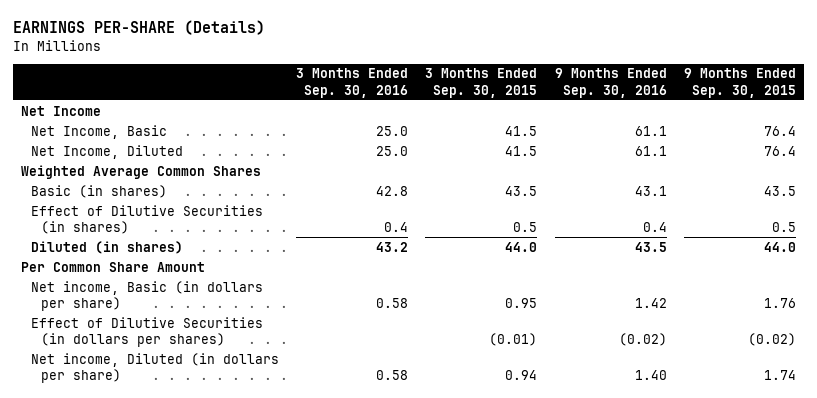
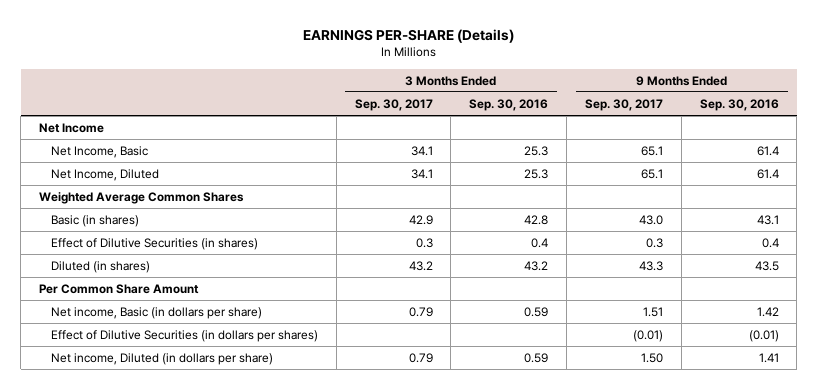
[425,68,538,98] 3 Months Ended Sep. 30, 2015 -> none
[683,68,796,98] 9 Months Ended Sep. 30, 2015 -> none
none -> [354,99,433,112] Sep. 30, 2017
none -> [584,99,663,112] Sep. 30, 2017
[376,125,409,136] 25.0 -> [524,146,549,157] 25.3
[634,125,667,136] 61.1 -> [756,146,779,157] 61.4
[376,145,409,156] 25.0 -> [524,169,549,180] 25.3
[634,145,667,156] 61.1 -> [756,169,779,180] 61.4
[376,298,409,309] 0.58 -> [524,307,549,318] 0.59
[618,333,667,347] (0.02) -> [748,330,779,343] (0.01)
[376,370,409,381] 0.58 -> [524,353,549,364] 0.59
[634,370,667,381] 1.40 -> [758,353,779,364] 1.41

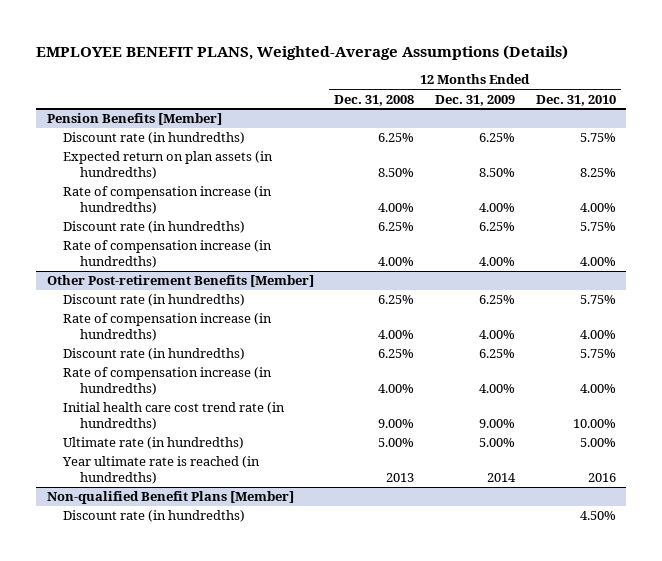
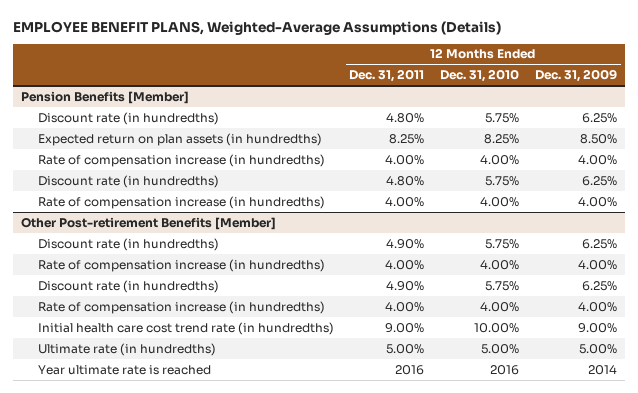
[334,94,415,106] Dec. 31, 2008 -> none
none -> [349,69,425,83] Dec. 31, 2011
[46,491,294,505] Non-qualified Benefit Plans [Member] -> none
[63,510,246,523] Discount rate (in hundredths) -> none
[62,456,261,484] Year ultimate rate is reached (in hundredths) -> [37,364,211,375] Year ultimate rate is reached

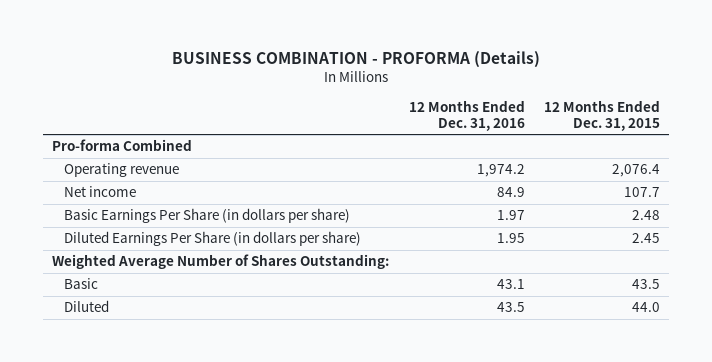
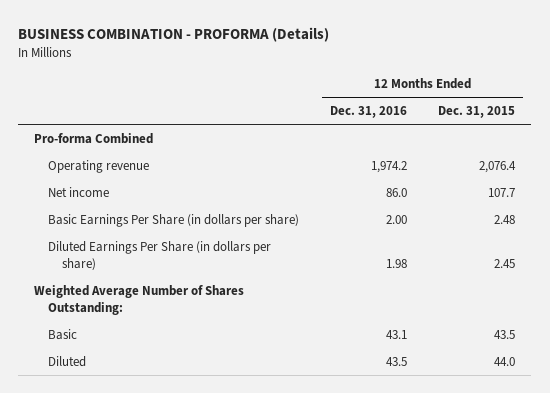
[496,187,525,198] 84.9 -> [386,187,408,197] 86.0
[496,210,525,221] 1.97 -> [386,214,408,224] 2.00
[496,233,525,244] 1.95 -> [386,258,408,268] 1.98

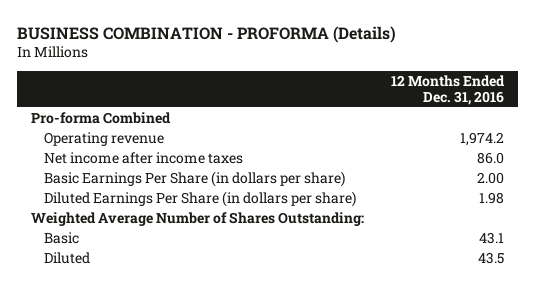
[438,106,516,119] Dec. 31, 2015 -> none
[48,186,110,197] Net income -> [44,151,244,164] Net income after income taxes

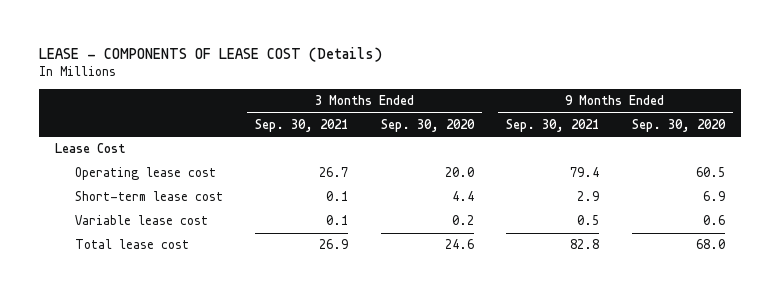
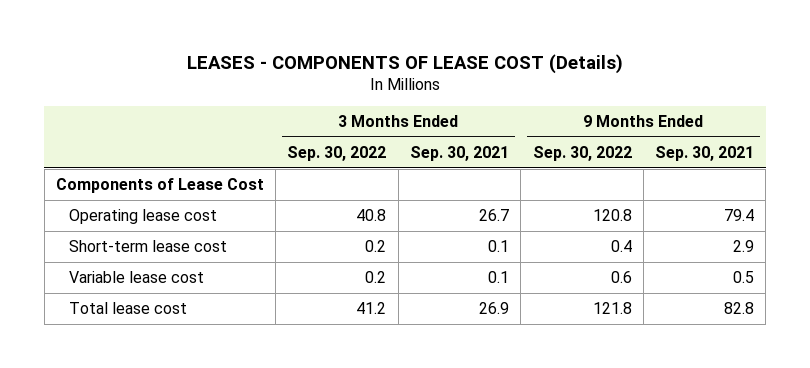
[39,46,383,62] LEASE - COMPONENTS OF LEASE COST (Details) -> [186,53,623,74] LEASES - COMPONENTS OF LEASE COST (Details)
[380,118,475,132] Sep. 30, 2020 -> none
[631,118,726,132] Sep. 30, 2020 -> none
none -> [287,145,387,161] Sep. 30, 2022
none -> [532,145,632,161] Sep. 30, 2022
[55,143,126,154] Lease Cost -> [55,178,264,194] Components of Lease Cost

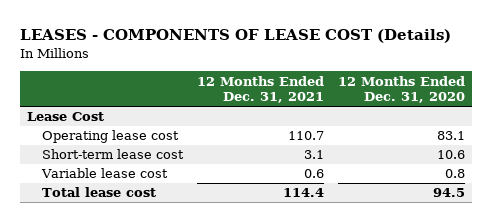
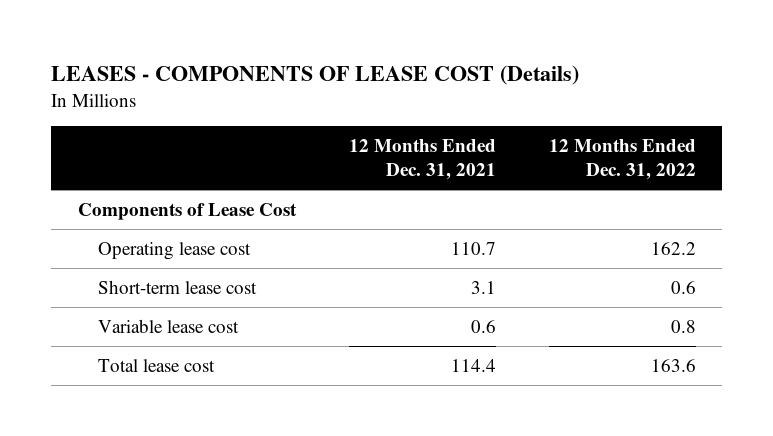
[338,75,466,104] 12 Months Ended Dec. 31, 2020 -> none
none -> [548,139,696,180] 12 Months Ended Dec. 31, 2022
[26,112,104,122] Lease Cost -> [77,202,297,220] Components of Lease Cost

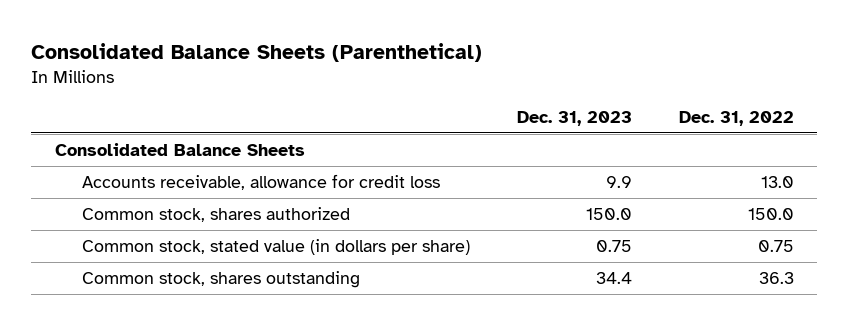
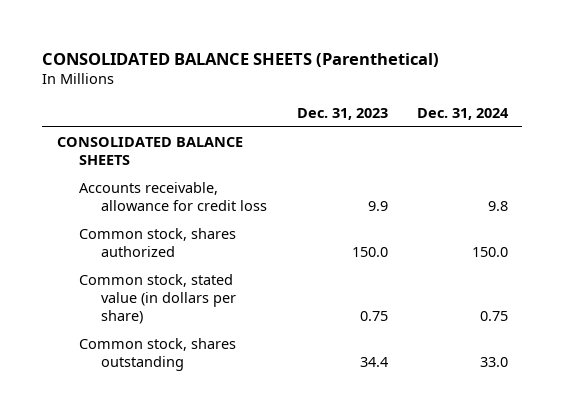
[31,42,483,62] Consolidated Balance Sheets (Parenthetical) -> [42,52,440,67] CONSOLIDATED BALANCE SHEETS (Parenthetical)
[678,110,794,126] Dec. 31, 2022 -> none
none -> [416,107,509,120] Dec. 31, 2024
[54,142,305,156] Consolidated Balance Sheets -> [57,137,244,166] CONSOLIDATED BALANCE SHEETS

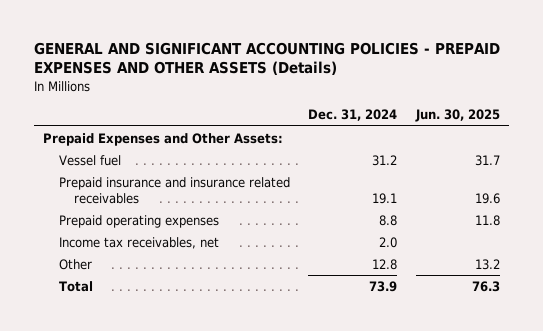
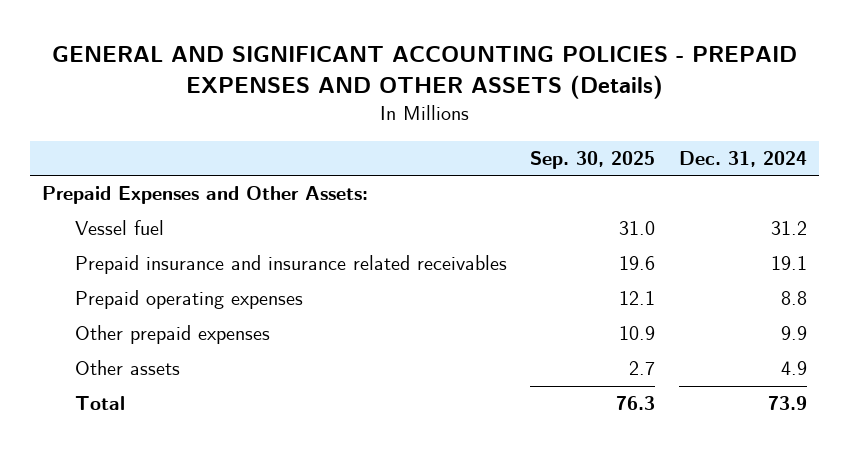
[415,109,501,123] Jun. 30, 2025 -> none
none -> [530,151,656,170] Sep. 30, 2025
[58,236,219,249] Income tax receivables, net -> none
none -> [74,325,270,345] Other prepaid expenses
[58,258,92,270] Other -> [74,360,180,376] Other assets
[372,258,398,270] 12.8 -> [781,361,808,376] 4.9

